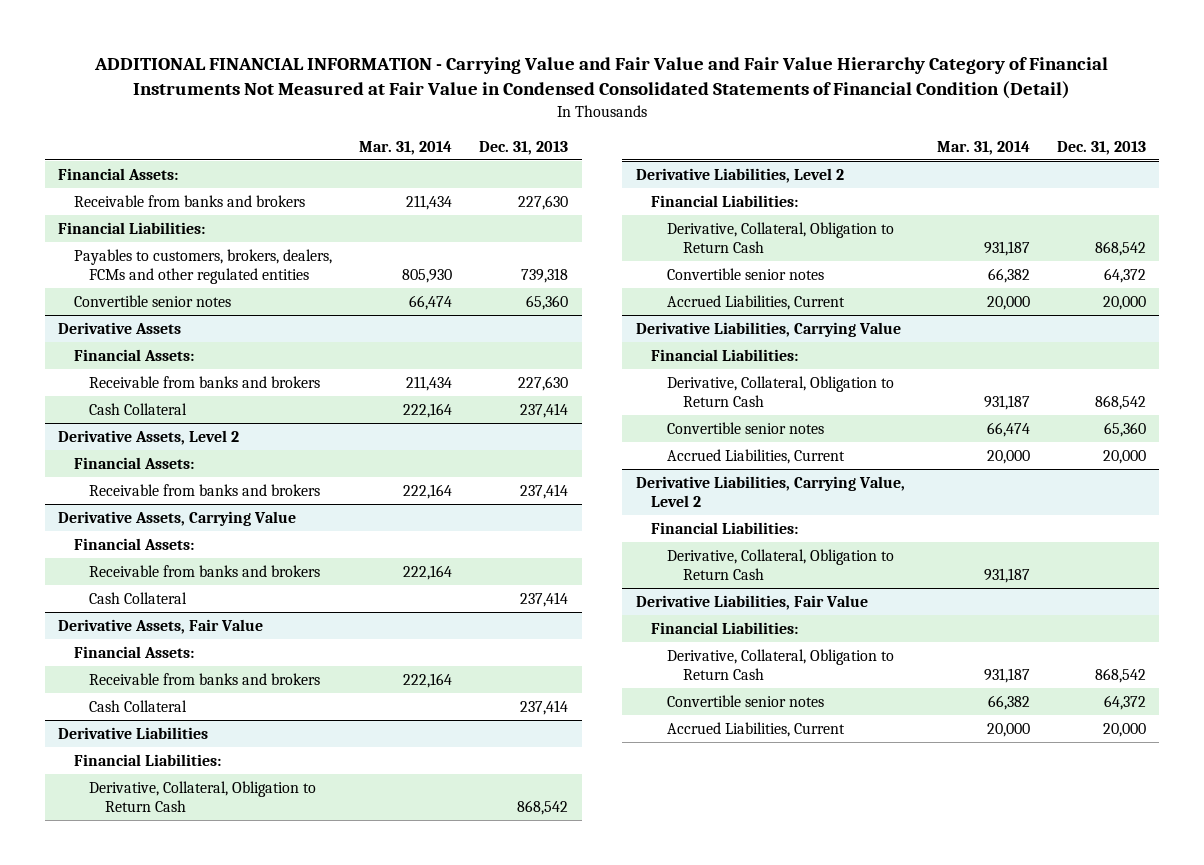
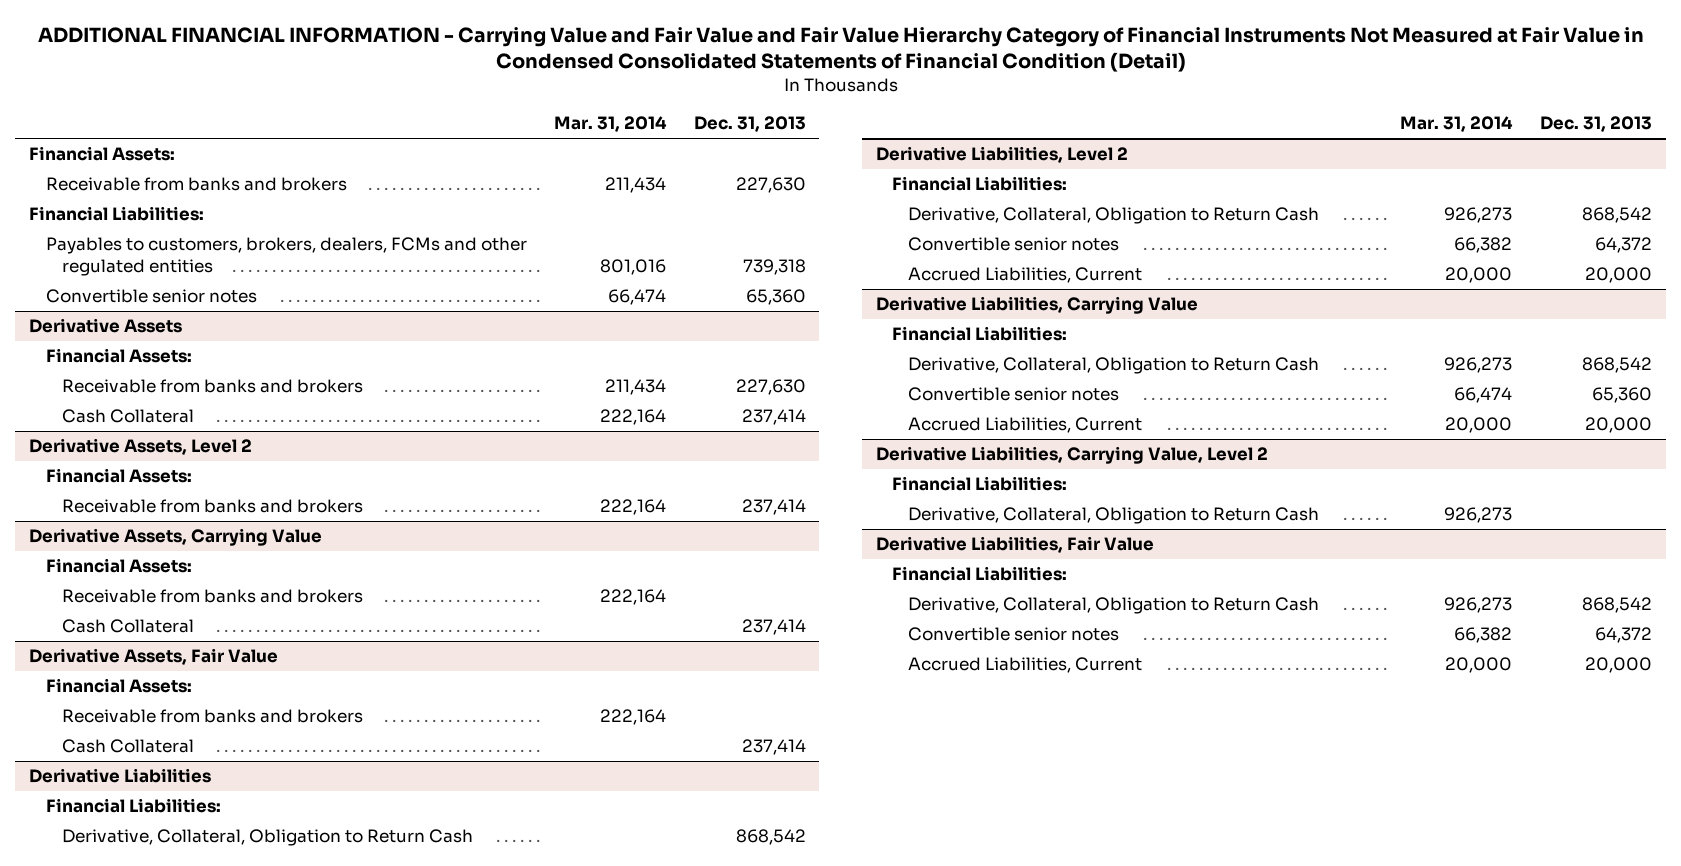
[402,269,453,284] 805,930 -> [600,258,667,275] 801,016
[983,241,1030,257] 931,187 -> [1444,207,1513,224] 926,273
[983,395,1030,411] 931,187 -> [1444,357,1513,374] 926,273
[983,568,1030,584] 931,187 -> [1444,507,1513,524] 926,273
[983,668,1030,684] 931,187 -> [1444,597,1513,614] 926,273

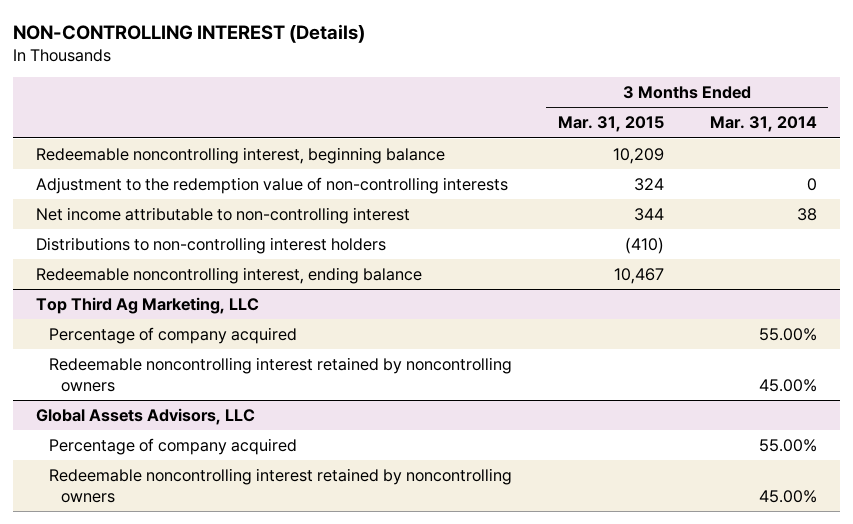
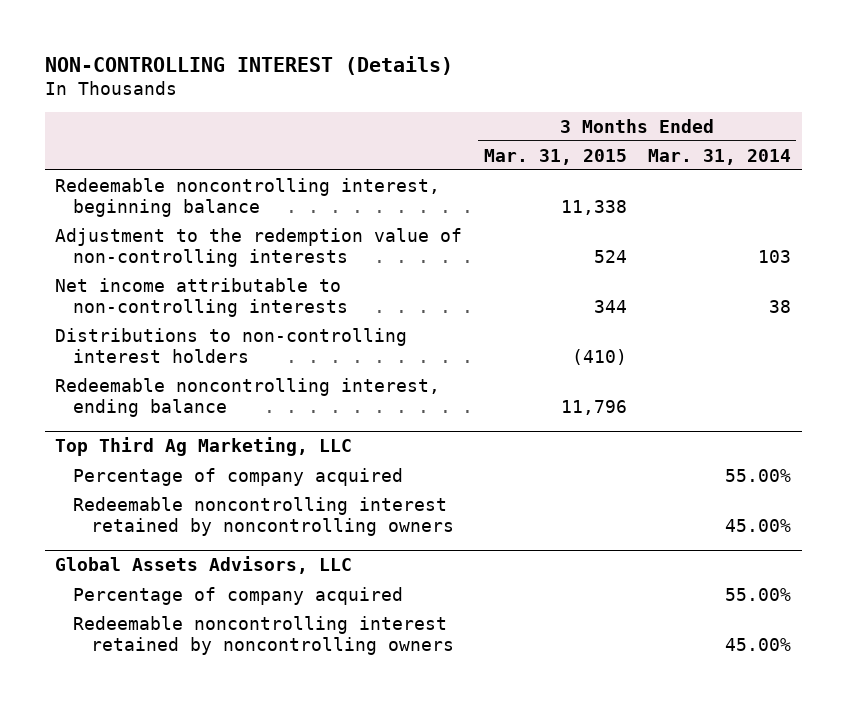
[612,147,664,164] 10,209 -> [560,200,627,216] 11,338
[633,177,664,191] 324 -> [593,250,627,264] 524
[806,177,817,191] 0 -> [757,250,791,264] 103
[36,206,411,224] Net income attributable to non-controlling interest -> [55,277,349,318] Net income attributable to non-controlling interests
[613,267,664,284] 10,467 -> [560,400,627,416] 11,796

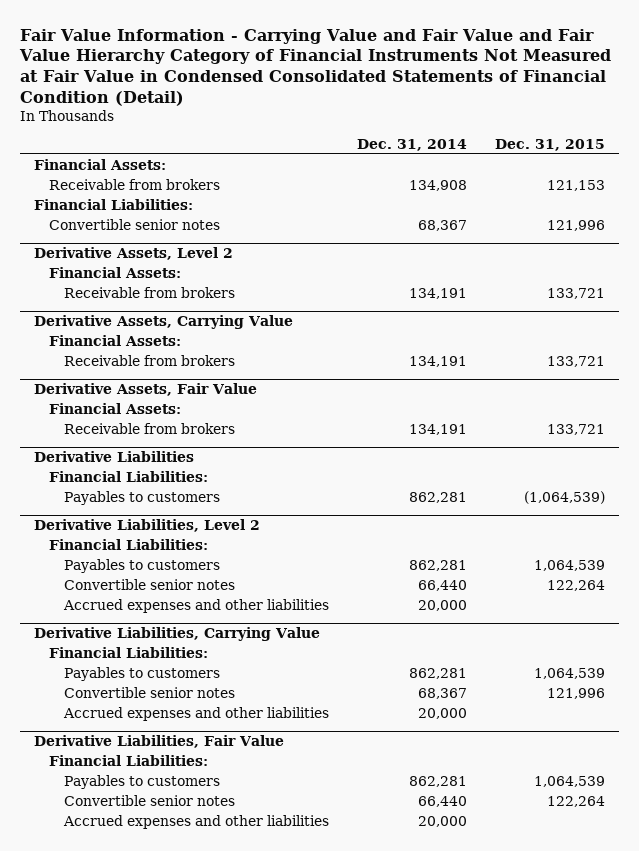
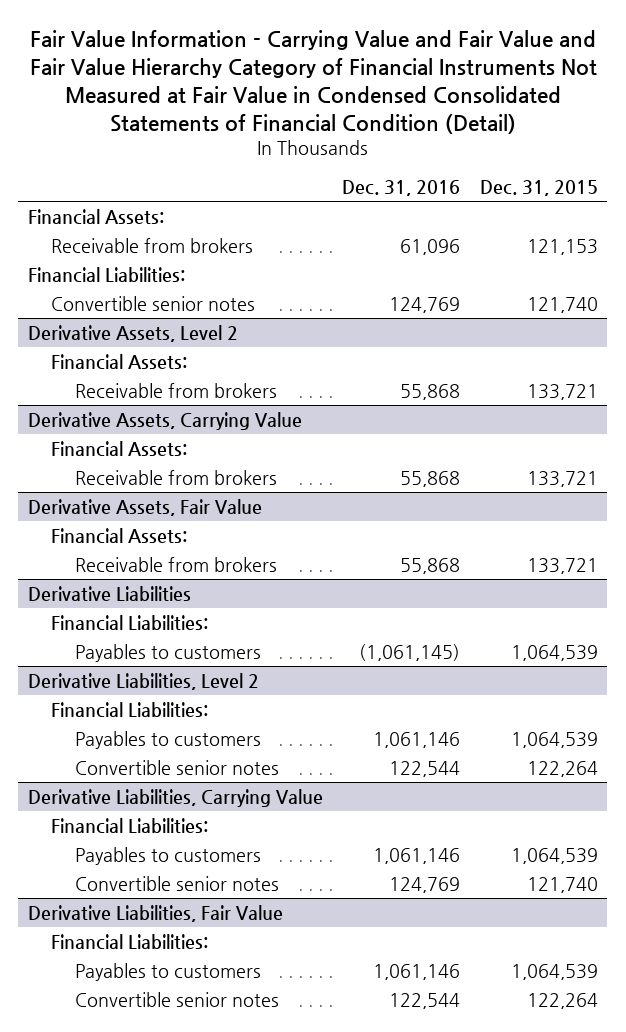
[356,138,467,151] Dec. 31, 2014 -> none
none -> [342,180,461,197] Dec. 31, 2016
[546,219,605,231] 121,996 -> [526,296,598,313] 121,740
[523,490,605,504] (1,064,539) -> [510,644,598,661] 1,064,539
[62,598,329,613] Accrued expenses and other liabilities -> none
[62,706,329,721] Accrued expenses and other liabilities -> none
[546,687,605,699] 121,996 -> [526,876,598,893] 121,740
[62,814,329,829] Accrued expenses and other liabilities -> none

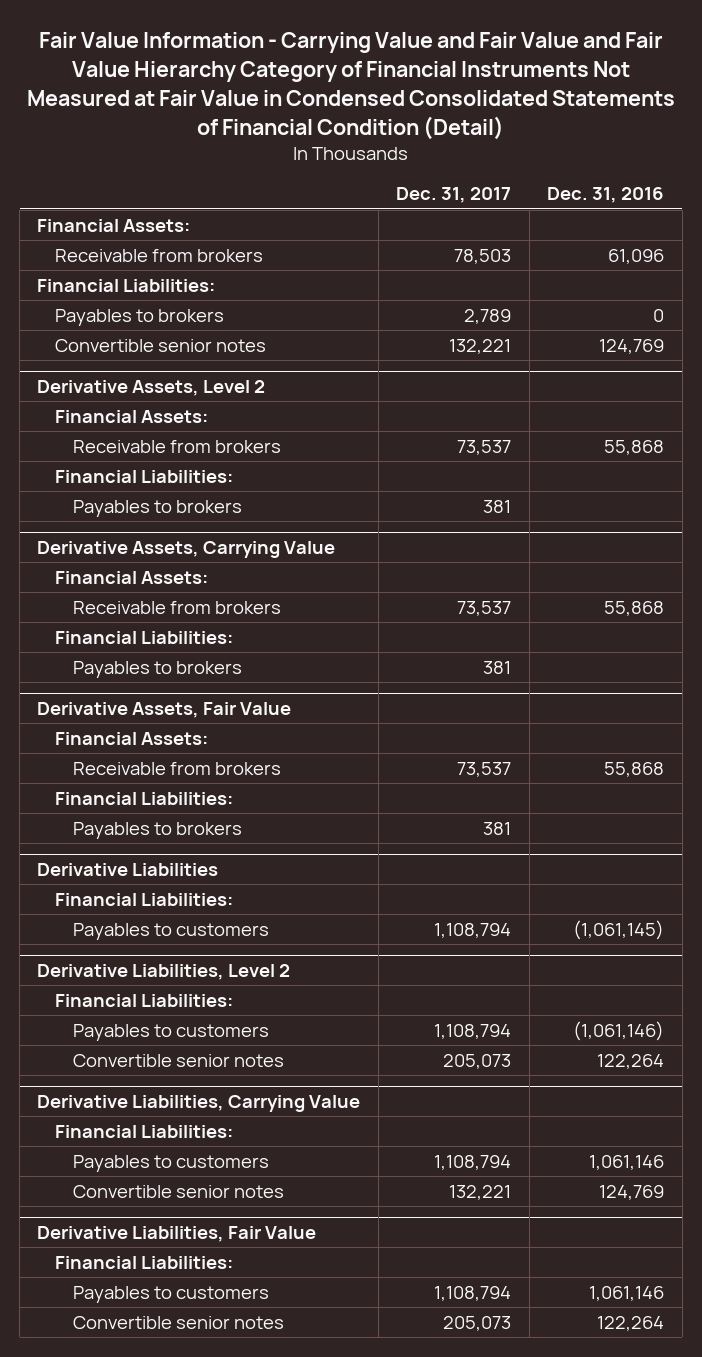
[479,180,598,197] Dec. 31, 2015 -> none
none -> [396,187,512,204] Dec. 31, 2017
none -> [55,308,225,326] Payables to brokers
none -> [55,469,234,483] Financial Liabilities:
none -> [73,499,243,517] Payables to brokers
none -> [55,630,234,644] Financial Liabilities:
none -> [73,660,243,678] Payables to brokers
none -> [55,791,234,805] Financial Liabilities:
none -> [73,821,243,839] Payables to brokers
[373,731,461,748] 1,061,146 -> [573,1020,665,1041] (1,061,146)
[389,760,461,777] 122,544 -> [597,1053,665,1069] 122,264
[389,992,461,1009] 122,544 -> [597,1315,665,1331] 122,264

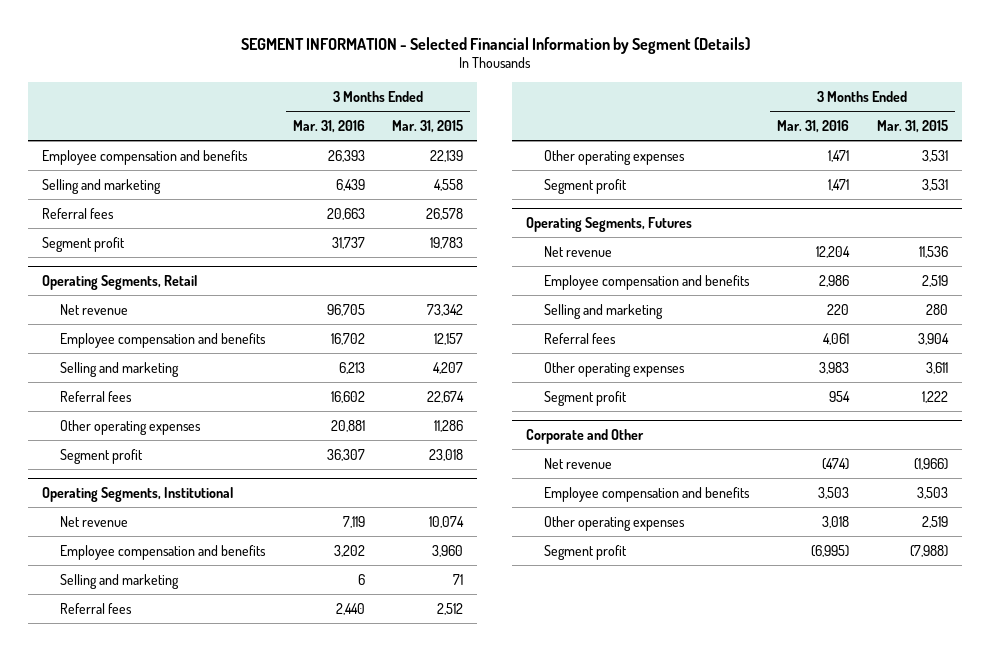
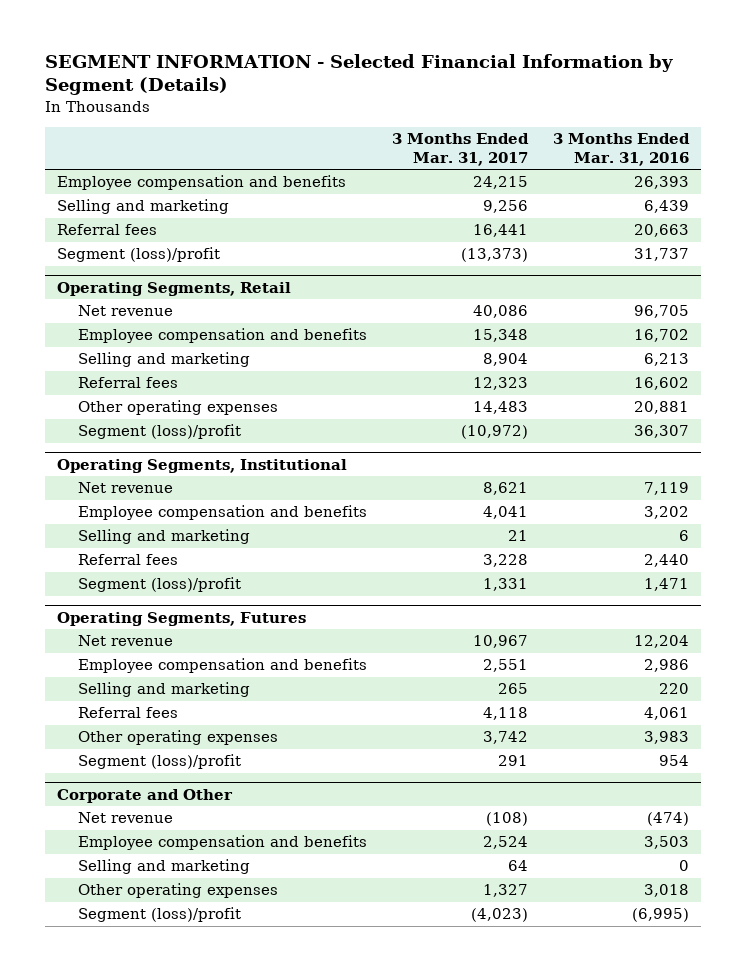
[392,119,464,133] Mar. 31, 2015 -> none
none -> [391,133,529,167] 3 Months Ended Mar. 31, 2017
[41,236,125,252] Segment profit -> [57,247,221,263] Segment (loss)/profit
[59,448,143,464] Segment profit -> [77,424,241,440] Segment (loss)/profit
[544,149,686,165] Other operating expenses -> none
[544,178,628,194] Segment profit -> [77,577,241,593] Segment (loss)/profit
[544,390,628,406] Segment profit -> [77,754,241,770] Segment (loss)/profit
none -> [77,859,250,875] Selling and marketing
[544,544,628,560] Segment profit -> [77,907,241,923] Segment (loss)/profit

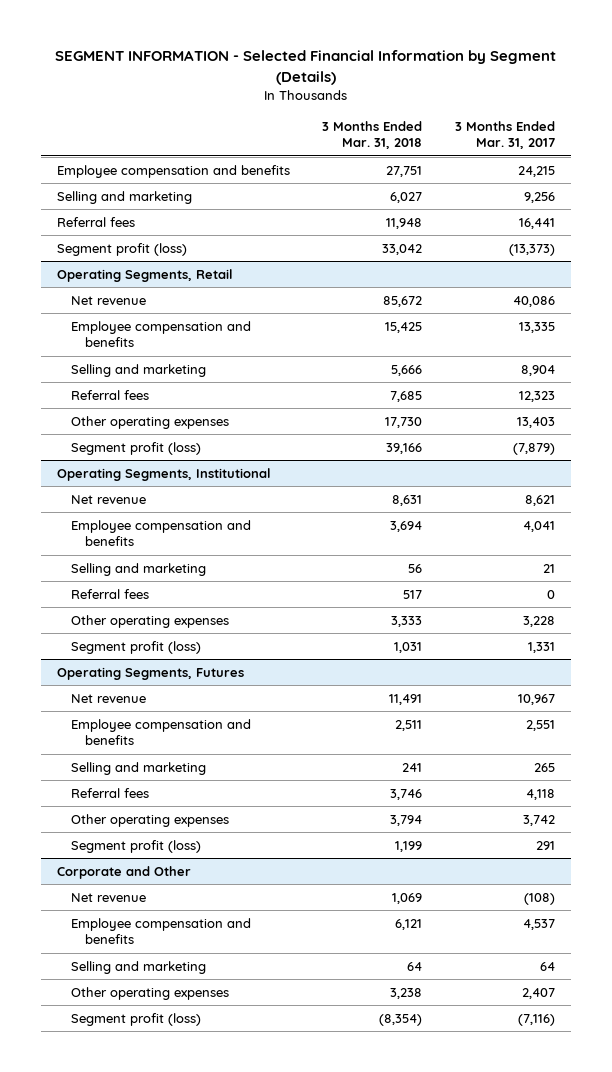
[552,133,690,167] 3 Months Ended Mar. 31, 2016 -> none
none -> [322,120,423,150] 3 Months Ended Mar. 31, 2018
[57,247,221,263] Segment (loss)/profit -> [56,242,187,256] Segment profit (loss)
[472,329,528,343] 15,348 -> [518,321,555,333] 13,335
[472,401,528,415] 14,483 -> [516,416,555,428] 13,403
[77,424,241,440] Segment (loss)/profit -> [71,441,202,455] Segment profit (loss)
[460,425,528,440] (10,972) -> [512,442,555,455] (7,879)
[482,554,528,568] 3,228 -> [546,589,555,599] 0
none -> [71,614,230,628] Other operating expenses
[77,577,241,593] Segment (loss)/profit -> [71,640,202,654] Segment profit (loss)
[77,754,241,770] Segment (loss)/profit -> [71,839,202,853] Segment profit (loss)
[482,836,528,850] 2,524 -> [522,918,555,930] 4,537
[482,884,528,898] 1,327 -> [521,987,555,999] 2,407
[77,907,241,923] Segment (loss)/profit -> [71,1012,202,1026] Segment profit (loss)
[470,908,528,923] (4,023) -> [517,1013,555,1026] (7,116)

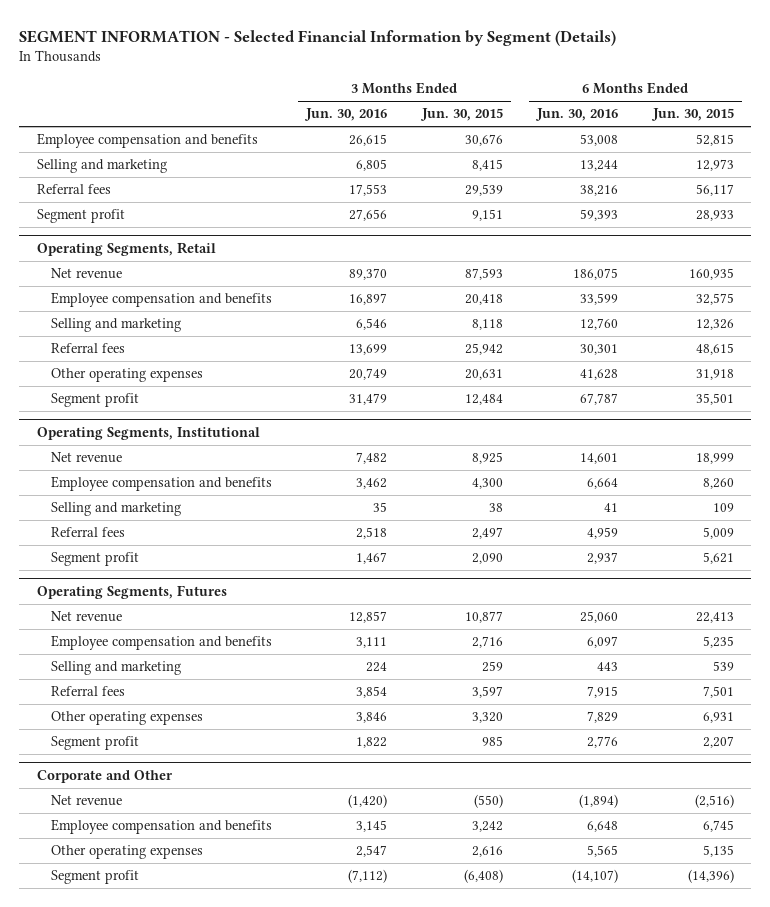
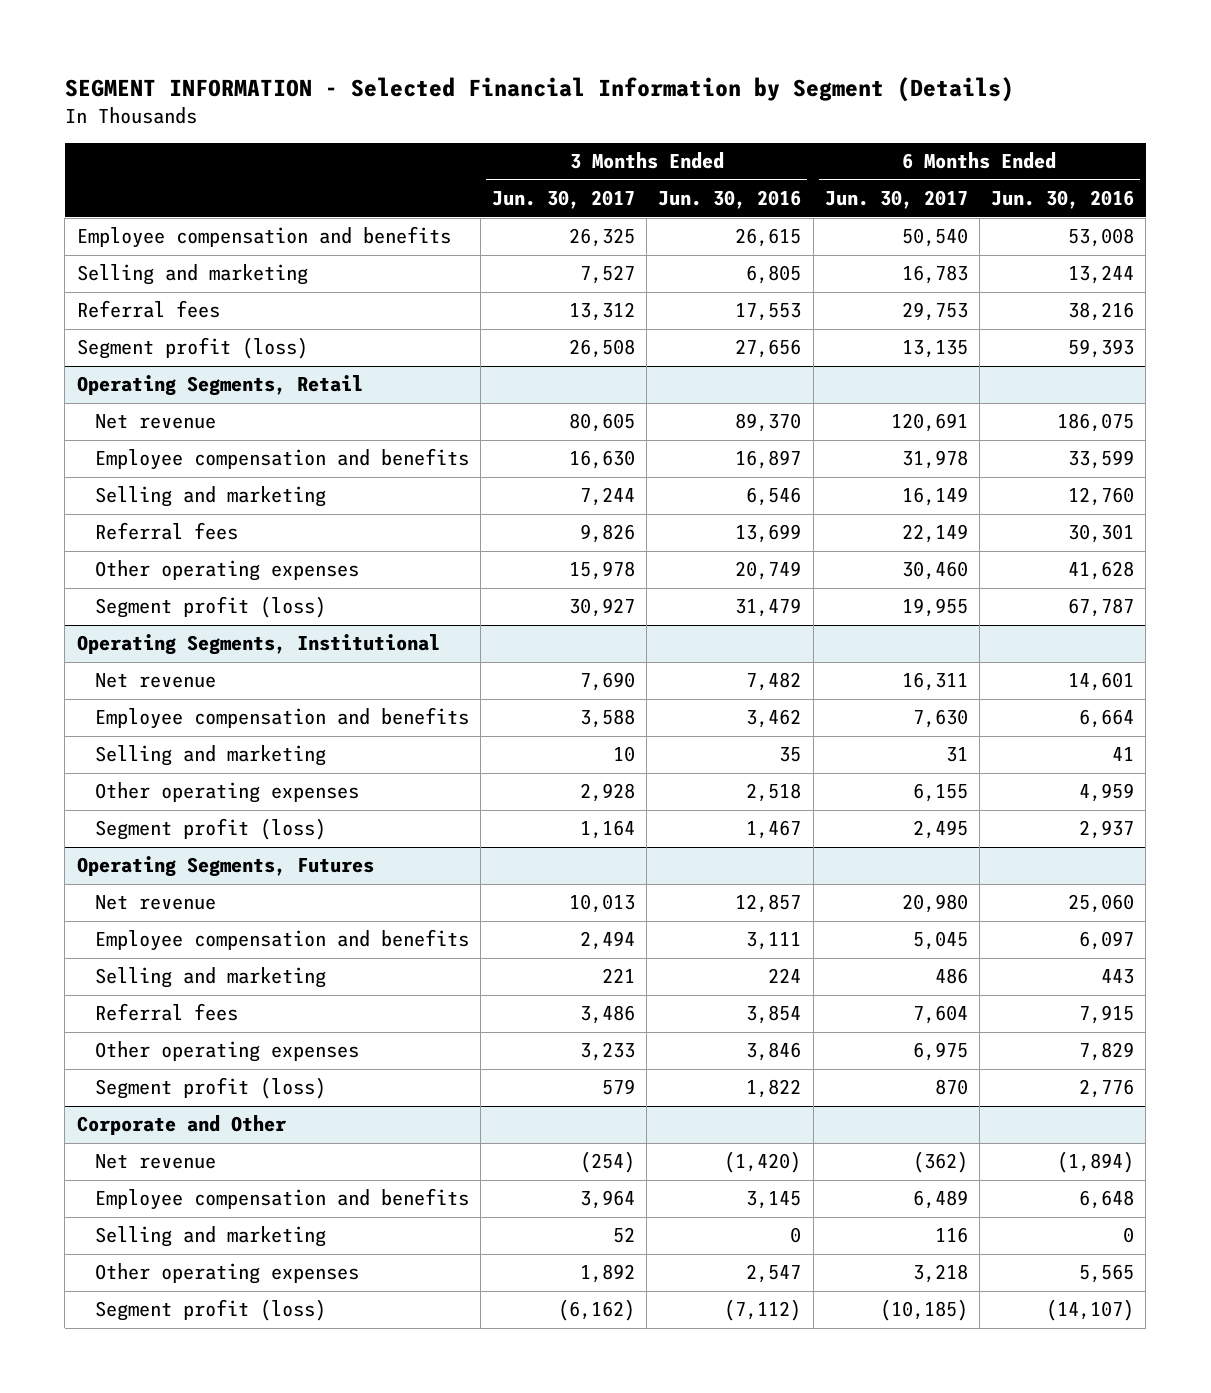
[419,108,503,122] Jun. 30, 2015 -> none
[650,108,734,122] Jun. 30, 2015 -> none
none -> [491,190,635,210] Jun. 30, 2017
none -> [824,190,968,210] Jun. 30, 2017
[36,209,125,224] Segment profit -> [76,337,308,360] Segment profit (loss)
[50,393,139,408] Segment profit -> [94,596,326,619] Segment profit (loss)
[50,527,125,538] Referral fees -> [94,782,359,804] Other operating expenses
[50,552,139,567] Segment profit -> [94,818,326,841] Segment profit (loss)
[50,736,139,751] Segment profit -> [94,1077,326,1100] Segment profit (loss)
none -> [94,1226,326,1248] Selling and marketing
[50,870,139,885] Segment profit -> [94,1299,326,1322] Segment profit (loss)

